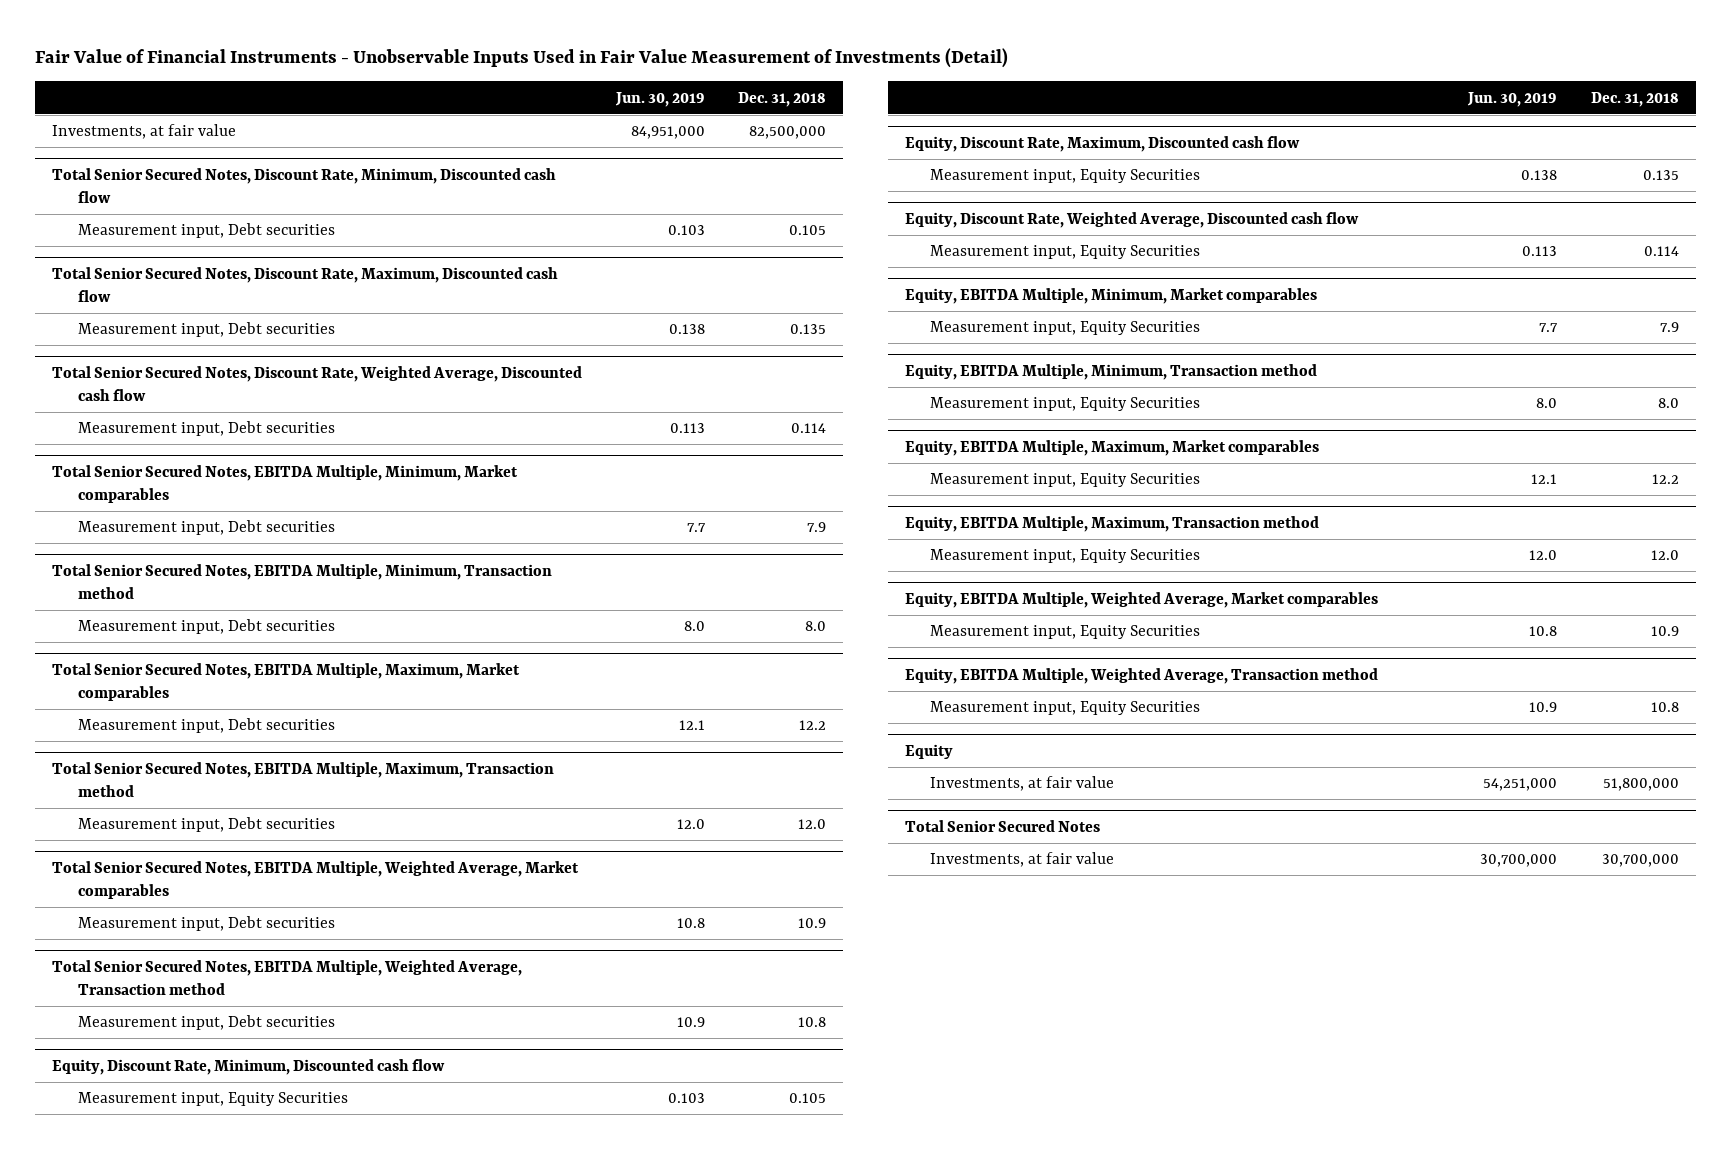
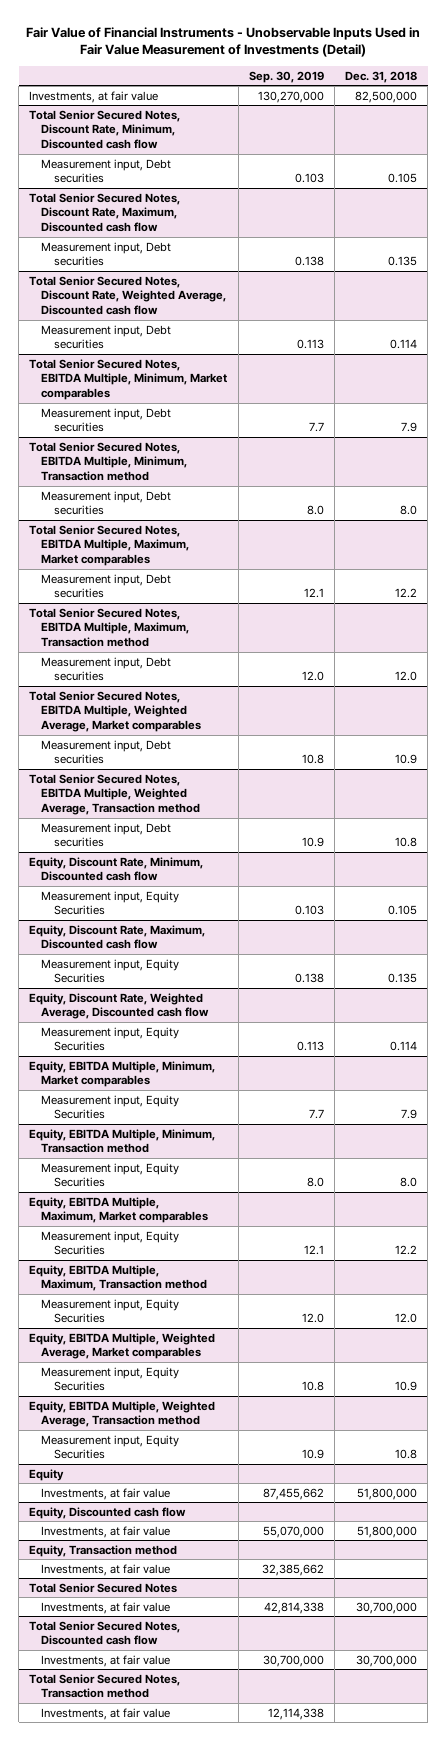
[614,91,705,107] Jun. 30, 2019 -> none
none -> [248,70,324,83] Sep. 30, 2019
none -> [29,1506,187,1519] Equity, Discounted cash flow
none -> [41,1525,171,1538] Investments, at fair value
none -> [29,1544,178,1557] Equity, Transaction method
none -> [41,1563,171,1576] Investments, at fair value
none -> [29,1620,181,1646] Total Senior Secured Notes, Discounted cash flow
none -> [41,1654,171,1667] Investments, at fair value
none -> [29,1673,181,1699] Total Senior Secured Notes, Transaction method
none -> [41,1707,171,1720] Investments, at fair value

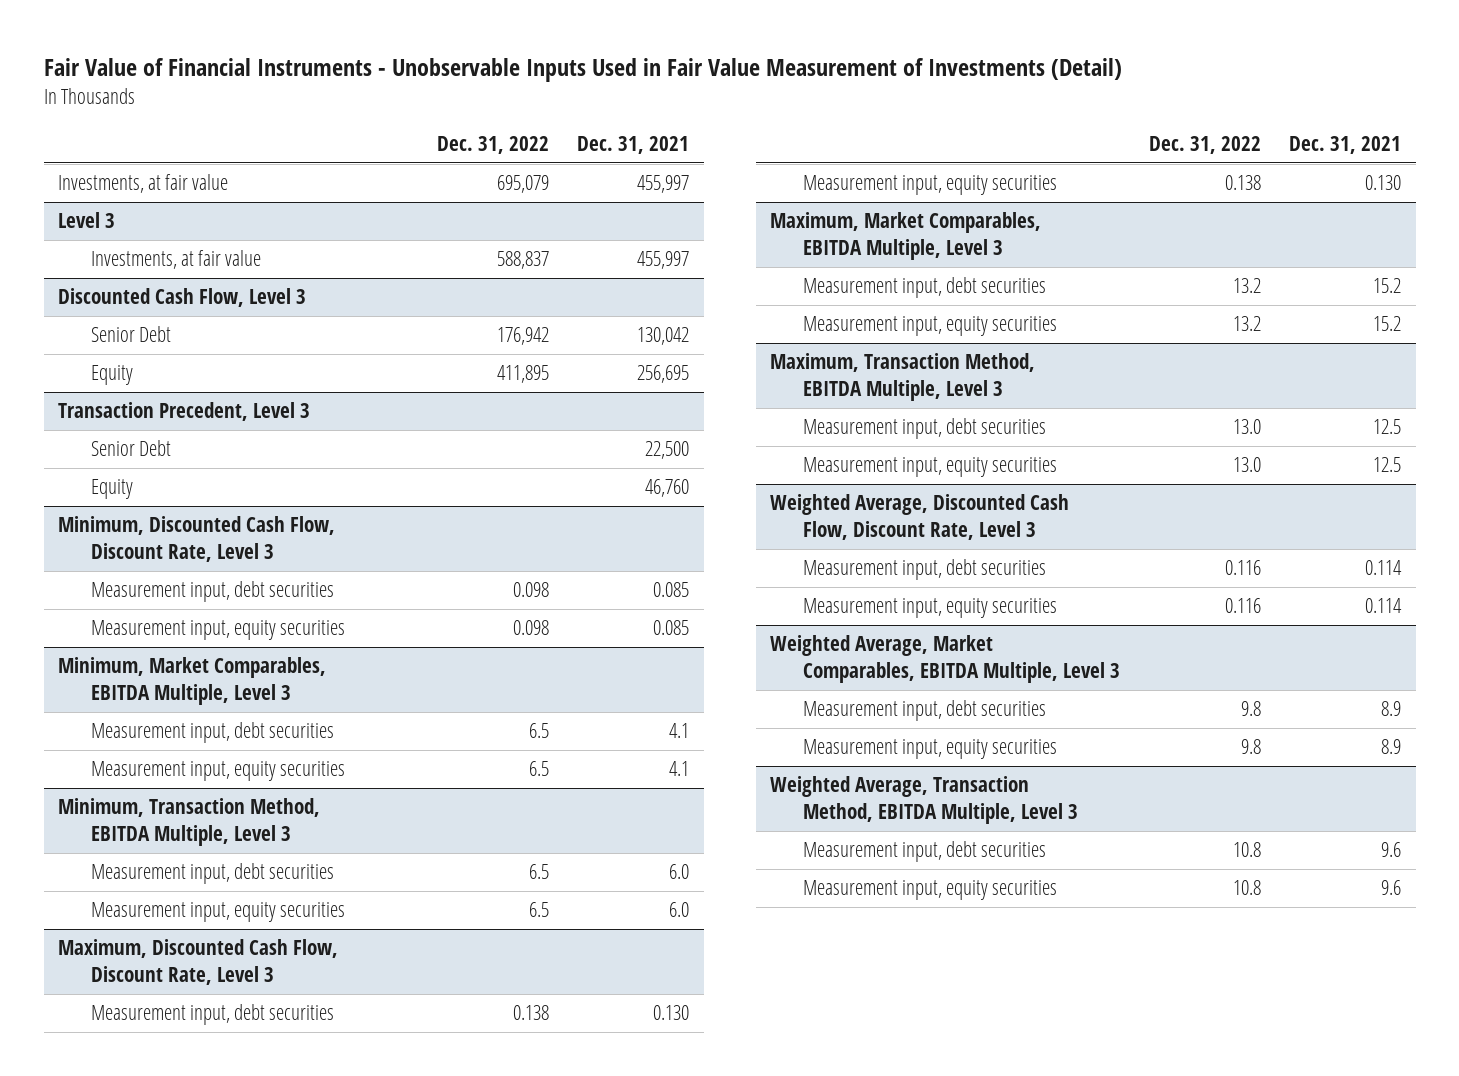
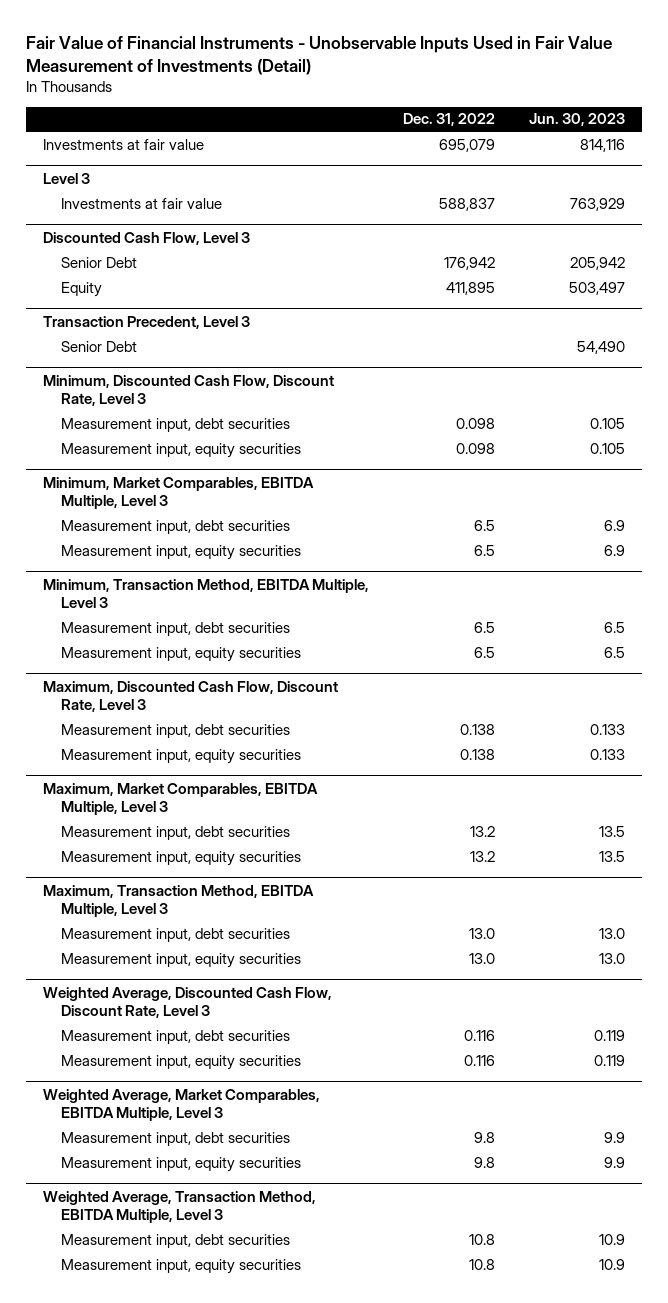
[577,136,690,155] Dec. 31, 2021 -> none
none -> [528,113,625,127] Jun. 30, 2023
[58,174,229,194] Investments, at fair value -> [42,138,204,150] Investments at fair value
[91,250,262,270] Investments, at fair value -> [61,197,223,209] Investments at fair value
[91,479,134,500] Equity -> none

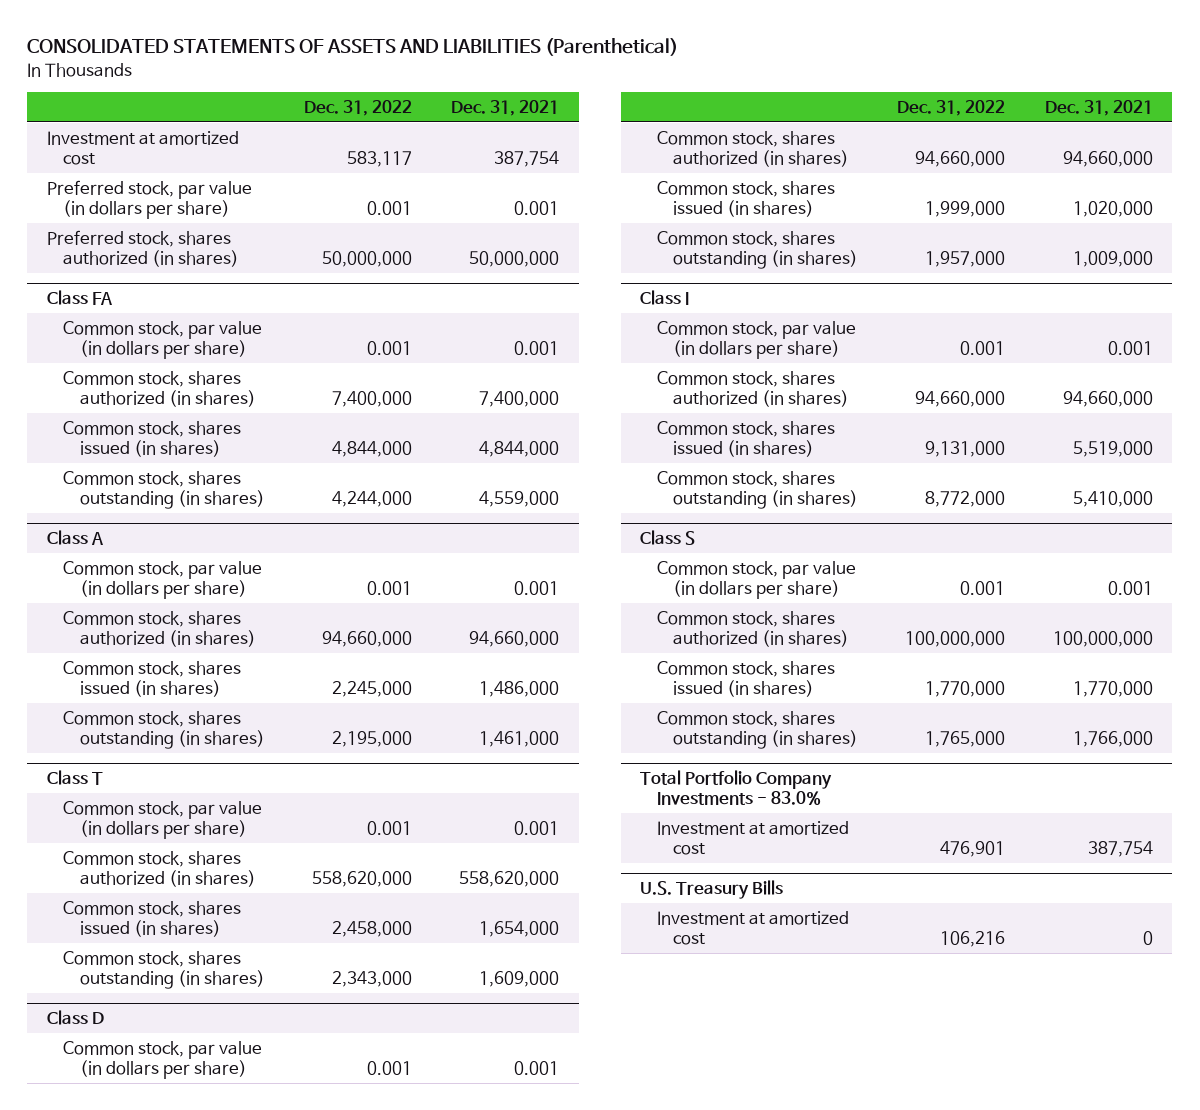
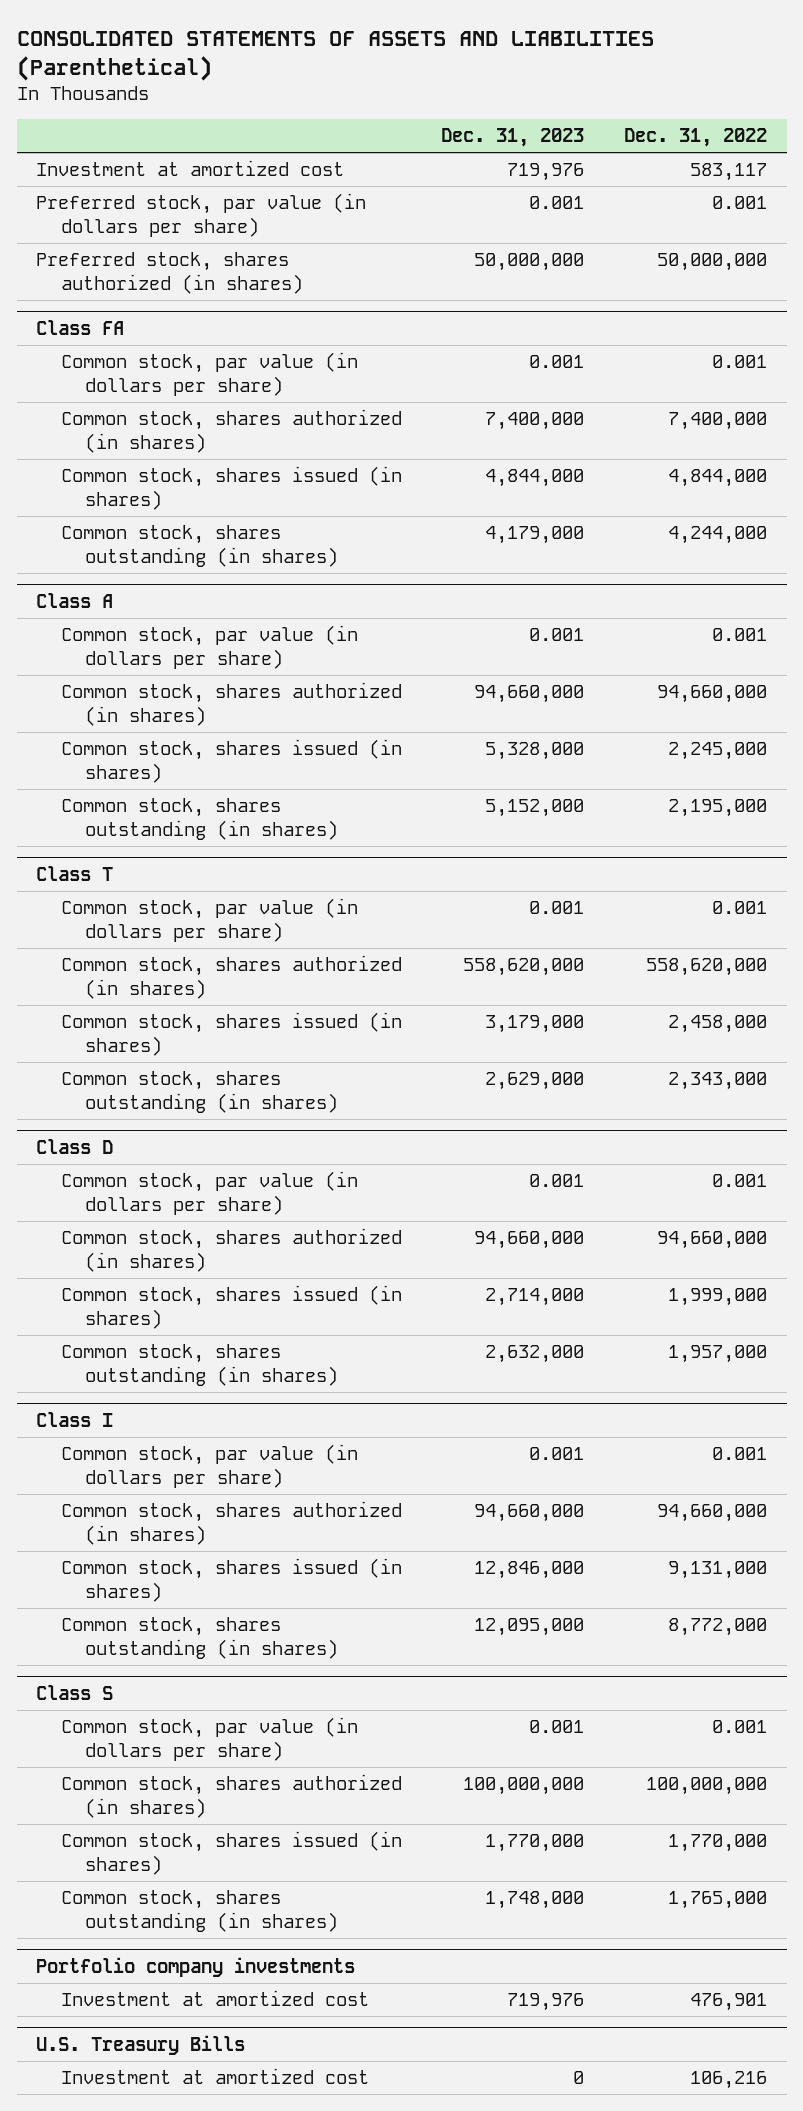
[451,100,560,117] Dec. 31, 2021 -> none
none -> [441,128,585,148] Dec. 31, 2023
[640,769,833,805] Total Portfolio Company Investments - 83.0% -> [36,1957,356,1978] Portfolio company investments

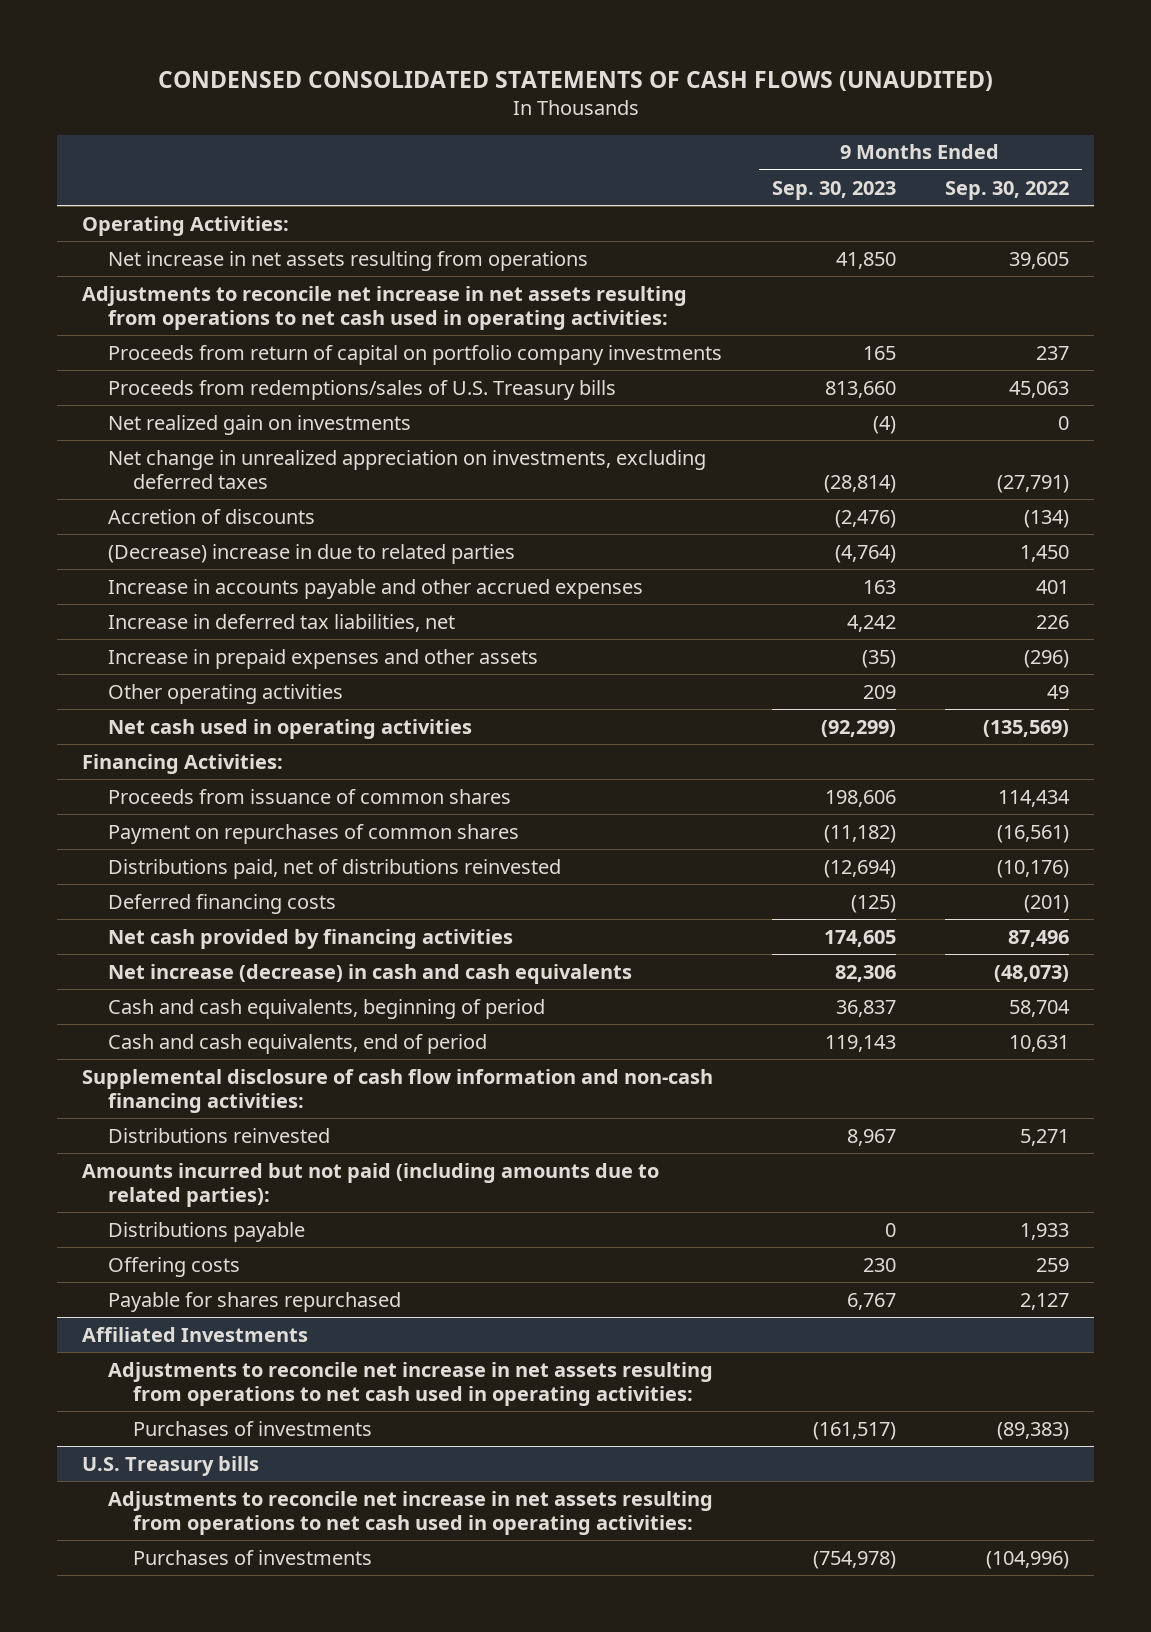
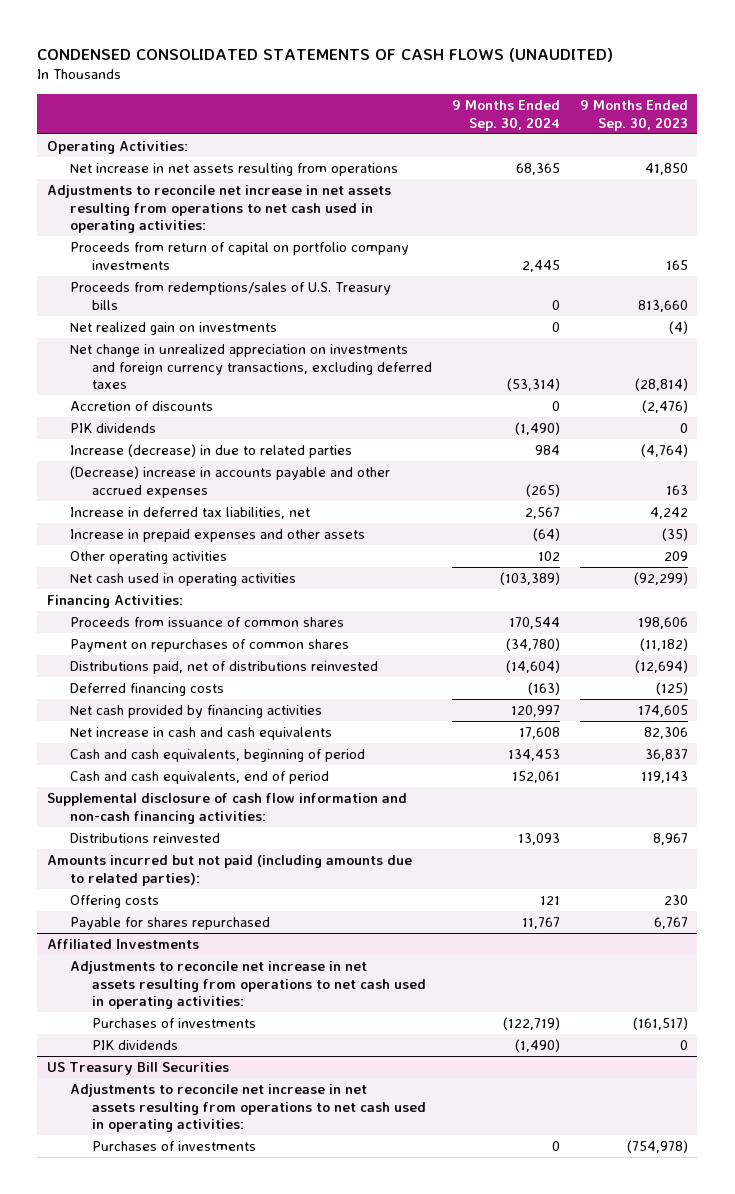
[945,180,1070,200] Sep. 30, 2022 -> none
none -> [451,100,560,131] 9 Months Ended Sep. 30, 2024
[107,449,706,489] Net change in unrealized appreciation on investments, excluding deferred taxes -> [69,344,432,389] Net change in unrealized appreciation on investments and foreign currency transactions, excluding deferred taxes
none -> [69,423,156,434] PIK dividends
[107,543,515,564] (Decrease) increase in due to related parties -> [69,444,352,459] Increase (decrease) in due to related parties
[107,578,643,599] Increase in accounts payable and other accrued expenses -> [69,466,390,498] (Decrease) increase in accounts payable and other accrued expenses
[107,963,632,984] Net increase (decrease) in cash and cash equivalents -> [69,727,332,741] Net increase in cash and cash equivalents
[107,1221,305,1242] Distributions payable -> none
none -> [91,1040,178,1051] PIK dividends
[81,1455,259,1476] U.S. Treasury bills -> [47,1062,230,1076] US Treasury Bill Securities

